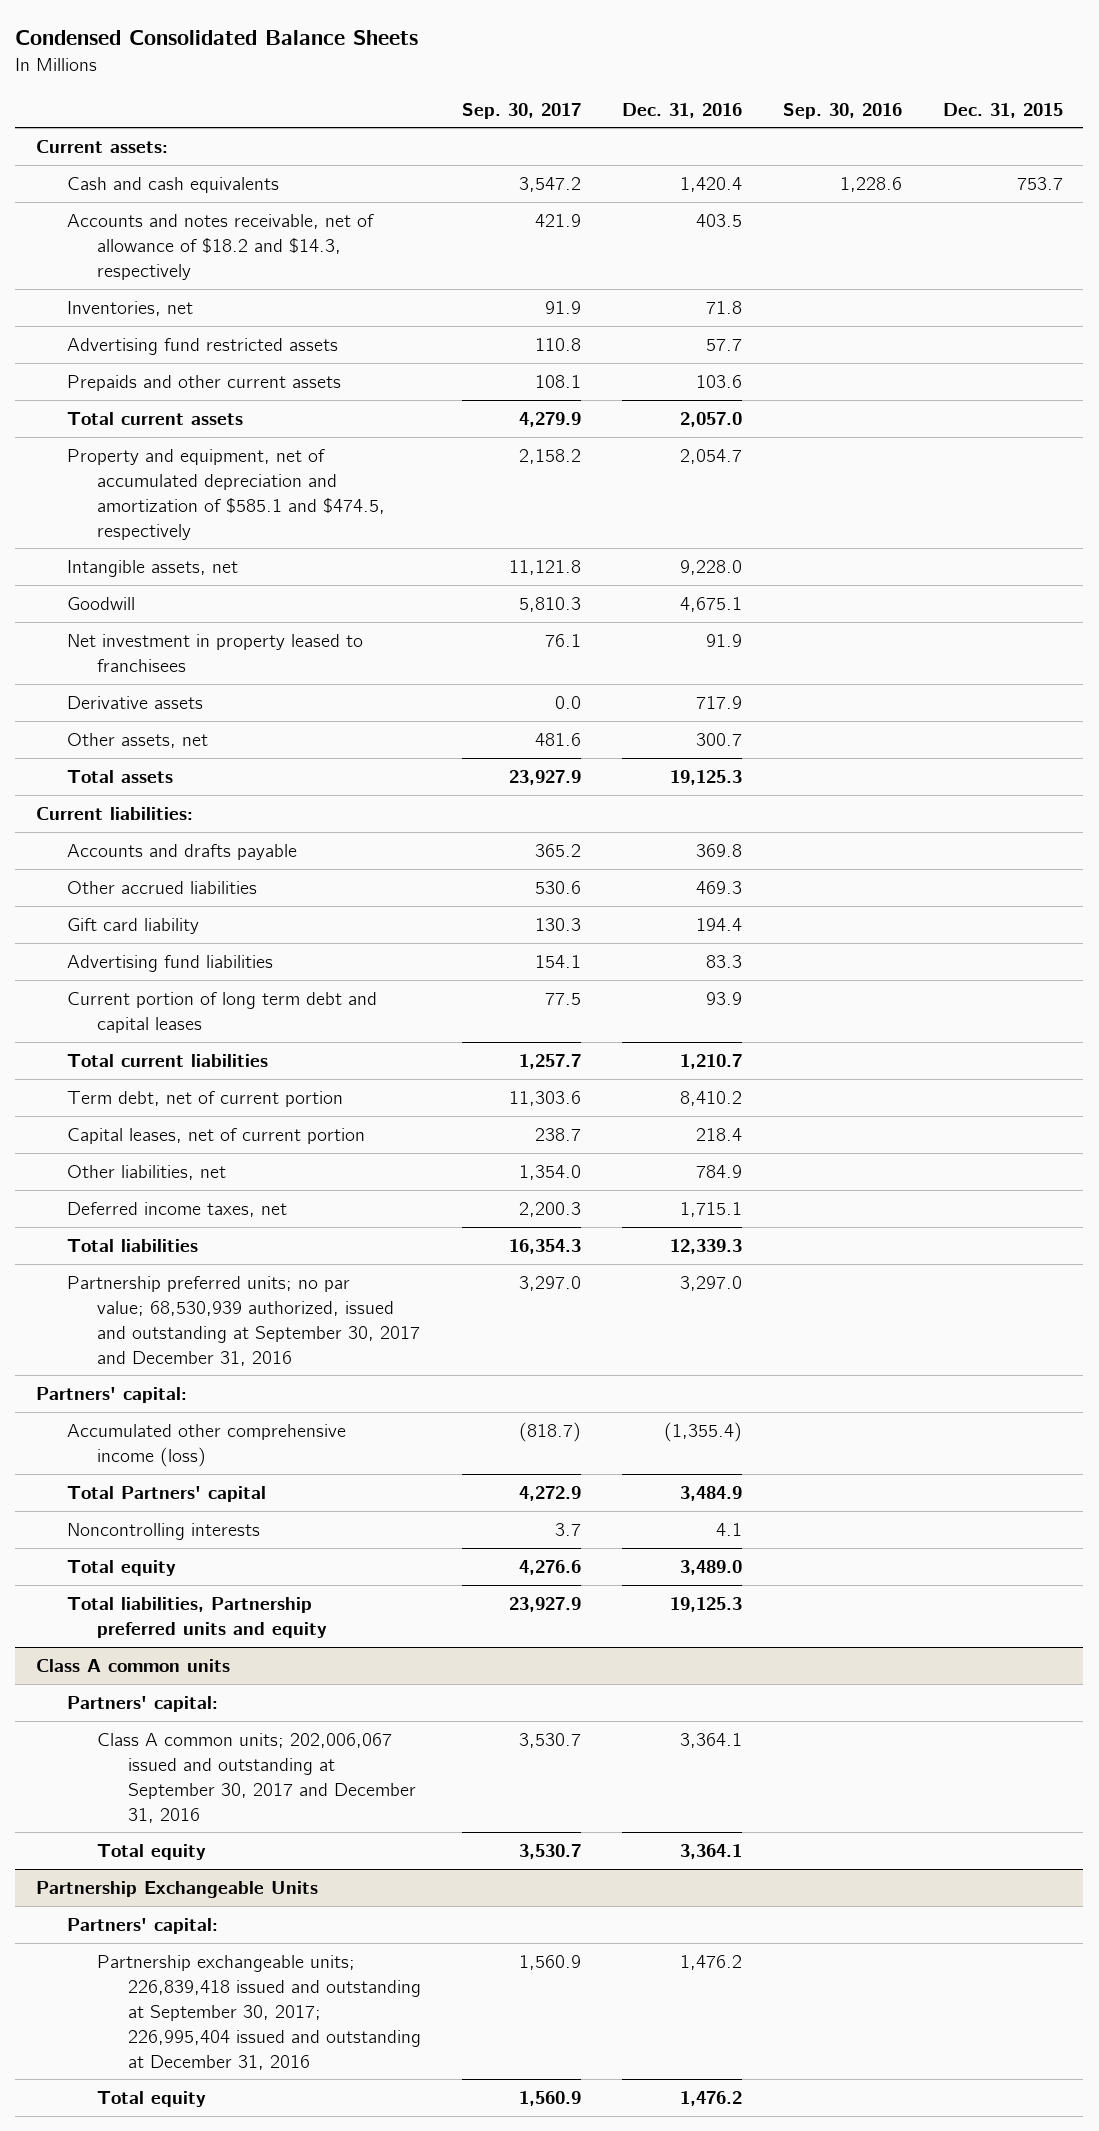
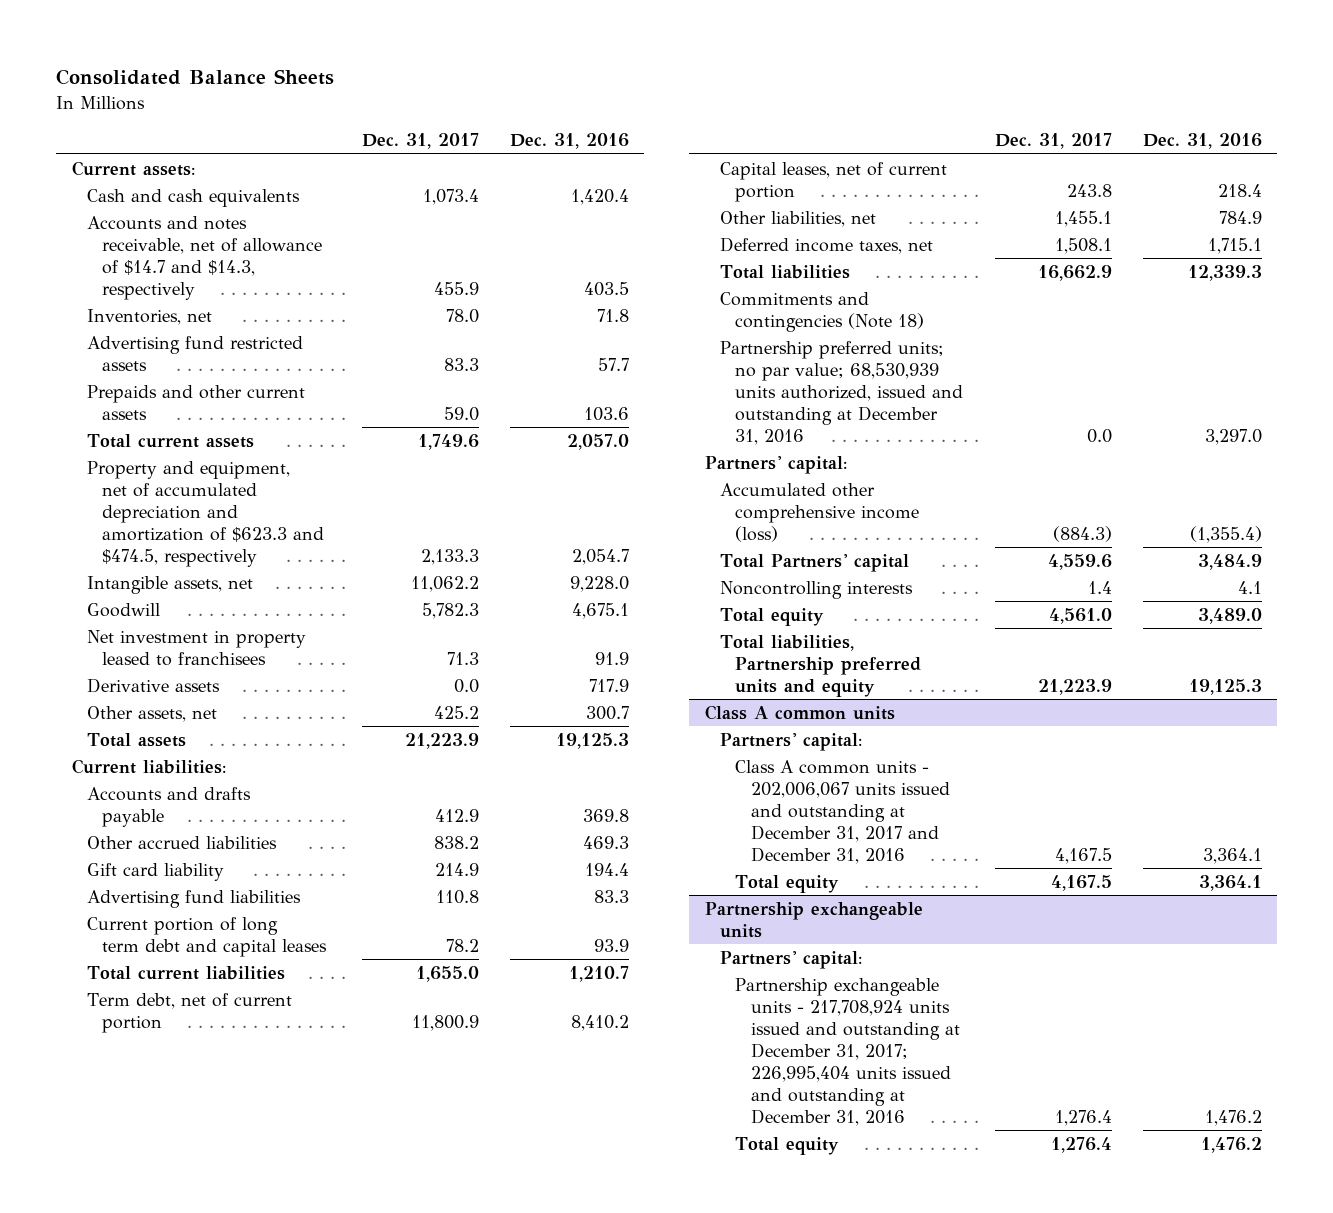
[15,30,419,46] Condensed Consolidated Balance Sheets -> [56,69,335,86] Consolidated Balance Sheets
[462,102,582,119] Sep. 30, 2017 -> none
[782,102,902,119] Sep. 30, 2016 -> none
[942,102,1063,118] Dec. 31, 2015 -> none
none -> [361,133,479,150] Dec. 31, 2017
[66,214,374,280] Accounts and notes receivable, net of allowance of $18.2 and $14.3, respectively -> [87,215,323,300] Accounts and notes receivable, net of allowance of $14.7 and $14.3, respectively
[66,449,386,540] Property and equipment, net of accumulated depreciation and amortization of $585.1 and $474.5, respectively -> [87,460,325,567] Property and equipment, net of accumulated depreciation and amortization of $623.3 and $474.5, respectively
none -> [720,291,925,332] Commitments and contingencies (Note 18)
[66,1276,421,1366] Partnership preferred units; no par value; 68,530,939 authorized, issued and outstanding at September 30, 2017 and December 31, 2016 -> [720,340,964,445] Partnership preferred units; no par value; 68,530,939 units authorized, issued and outstanding at December 31, 2016
[97,1733,417,1823] Class A common units; 202,006,067 issued and outstanding at September 30, 2017 and December 31, 2016 -> [735,759,950,864] Class A common units - 202,006,067 units issued and outstanding at December 31, 2017 and December 31, 2016
[35,1881,318,1899] Partnership Exchangeable Units -> [704,901,923,938] Partnership exchangeable units
[97,1955,422,2070] Partnership exchangeable units; 226,839,418 issued and outstanding at September 30, 2017; 226,995,404 issued and outstanding at December 31, 2016 -> [735,977,960,1126] Partnership exchangeable units - 217,708,924 units issued and outstanding at December 31, 2017; 226,995,404 units issued and outstanding at December 31, 2016

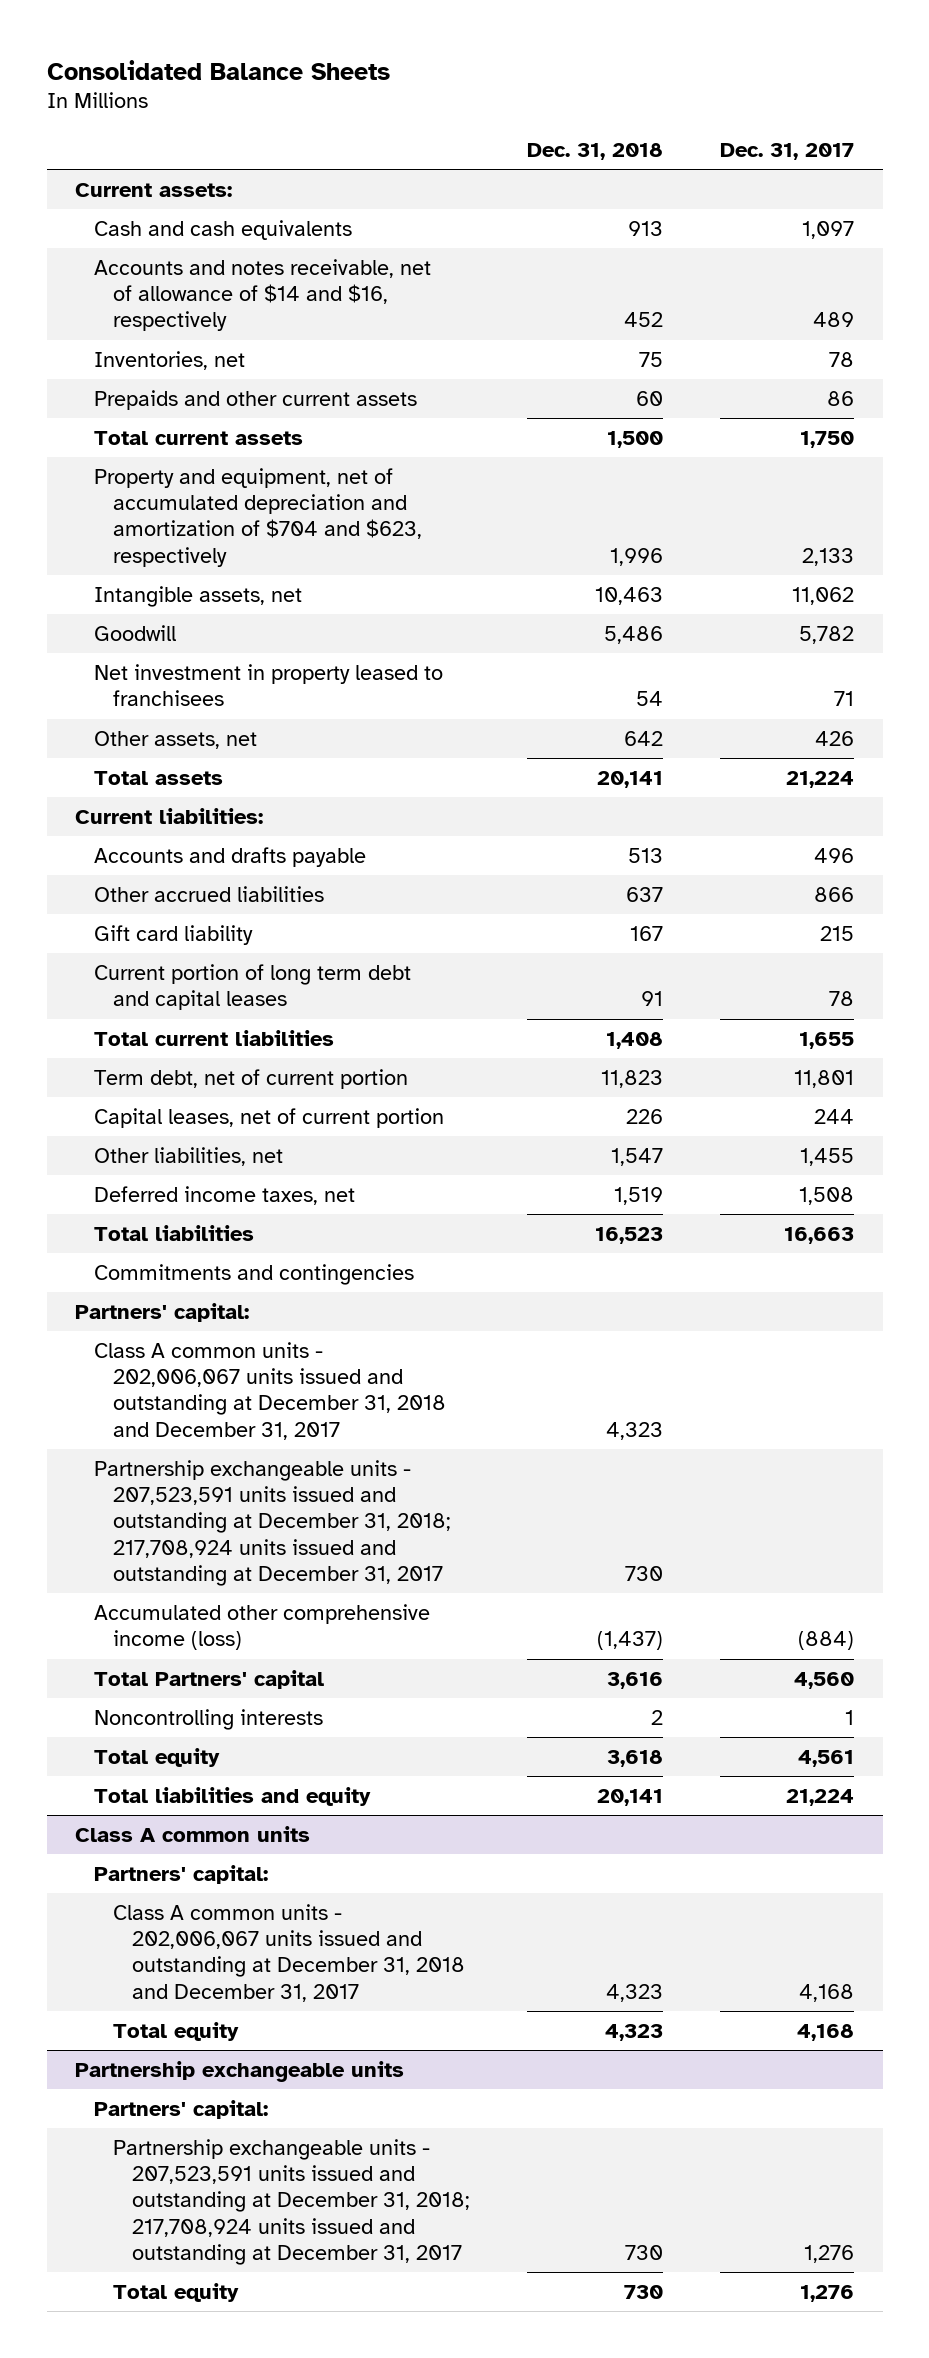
[509,133,629,150] Dec. 31, 2016 -> none
none -> [527,142,664,160] Dec. 31, 2018
[87,335,304,371] Advertising fund restricted assets -> none
[87,677,221,693] Derivative assets -> none
[422,188,479,205] 1,073.4 -> [802,220,855,239] 1,097
[87,215,323,300] Accounts and notes receivable, net of allowance of $14.7 and $14.3, respectively -> [94,258,432,332] Accounts and notes receivable, net of allowance of $14 and $16, respectively
[433,281,479,295] 455.9 -> [813,312,855,328] 489
[445,308,479,323] 78.0 -> [829,351,855,367] 78
[443,406,479,421] 59.0 -> [827,390,855,406] 86
[417,433,479,450] 1,749.6 -> [800,430,855,448] 1,750
[87,460,325,567] Property and equipment, net of accumulated depreciation and amortization of $623.3 and $474.5, respectively -> [94,467,423,567] Property and equipment, net of accumulated depreciation and amortization of $704 and $623, respectively
[420,548,479,565] 2,133.3 -> [802,547,855,566] 2,133
[410,575,479,592] 11,062.2 -> [792,586,855,605] 11,062
[421,602,479,619] 5,782.3 -> [799,625,855,644] 5,782
[446,651,479,665] 71.3 -> [834,691,855,707] 71
[433,705,479,719] 425.2 -> [815,730,855,746] 426
[404,732,479,749] 21,223.9 -> [786,770,855,788] 21,224
[87,889,302,908] Advertising fund liabilities -> none
[720,340,964,445] Partnership preferred units; no par value; 68,530,939 units authorized, issued and outstanding at December 31, 2016 -> none
[434,808,479,822] 412.9 -> [814,847,855,863] 496
[433,835,479,849] 838.2 -> [814,886,855,902] 866
[434,862,479,876] 214.9 -> [820,925,855,941] 215
[445,938,479,952] 78.2 -> [829,991,855,1007] 78
[415,965,479,982] 1,655.0 -> [799,1031,855,1049] 1,655
[411,1014,479,1031] 11,800.9 -> [794,1069,855,1088] 11,801
[1066,183,1112,197] 243.8 -> [814,1108,855,1124] 244
[1054,210,1112,227] 1,455.1 -> [800,1147,855,1166] 1,455
[1054,237,1112,254] 1,508.1 -> [799,1186,855,1205] 1,508
[1037,264,1112,281] 16,662.9 -> [784,1226,855,1244] 16,663
[720,291,925,332] Commitments and contingencies (Note 18) -> [94,1263,415,1285] Commitments and contingencies
none -> [94,1341,447,1440] Class A common units - 202,006,067 units issued and outstanding at December 31, 2018 and December 31, 2017
none -> [94,1459,452,1587] Partnership exchangeable units - 207,523,591 units issued and outstanding at December 31, 2018; 217,708,924 units issued and outstanding at December 31, 2017
[1052,525,1112,542] (884.3) -> [798,1631,855,1651] (884)
[1047,553,1112,570] 4,559.6 -> [794,1671,855,1689] 4,560
[1087,580,1112,594] 1.4 -> [845,1709,855,1725] 1
[1048,607,1112,624] 4,561.0 -> [798,1749,855,1767] 4,561
[720,634,922,697] Total liabilities, Partnership preferred units and equity -> [94,1786,372,1806] Total liabilities and equity
[1037,678,1112,695] 21,223.9 -> [786,1788,855,1806] 21,224
[735,759,950,864] Class A common units - 202,006,067 units issued and outstanding at December 31, 2017 and December 31, 2016 -> [113,1903,466,2002] Class A common units - 202,006,067 units issued and outstanding at December 31, 2018 and December 31, 2017
[1054,847,1112,864] 4,167.5 -> [799,1983,855,2002] 4,168
[1050,874,1112,891] 4,167.5 -> [797,2023,855,2041] 4,168
[735,977,960,1126] Partnership exchangeable units - 217,708,924 units issued and outstanding at December 31, 2017; 226,995,404 units issued and outstanding at December 31, 2016 -> [113,2138,471,2266] Partnership exchangeable units - 207,523,591 units issued and outstanding at December 31, 2018; 217,708,924 units issued and outstanding at December 31, 2017
[1054,1109,1112,1126] 1,276.4 -> [804,2245,855,2264] 1,276
[1050,1136,1112,1153] 1,276.4 -> [800,2284,855,2302] 1,276

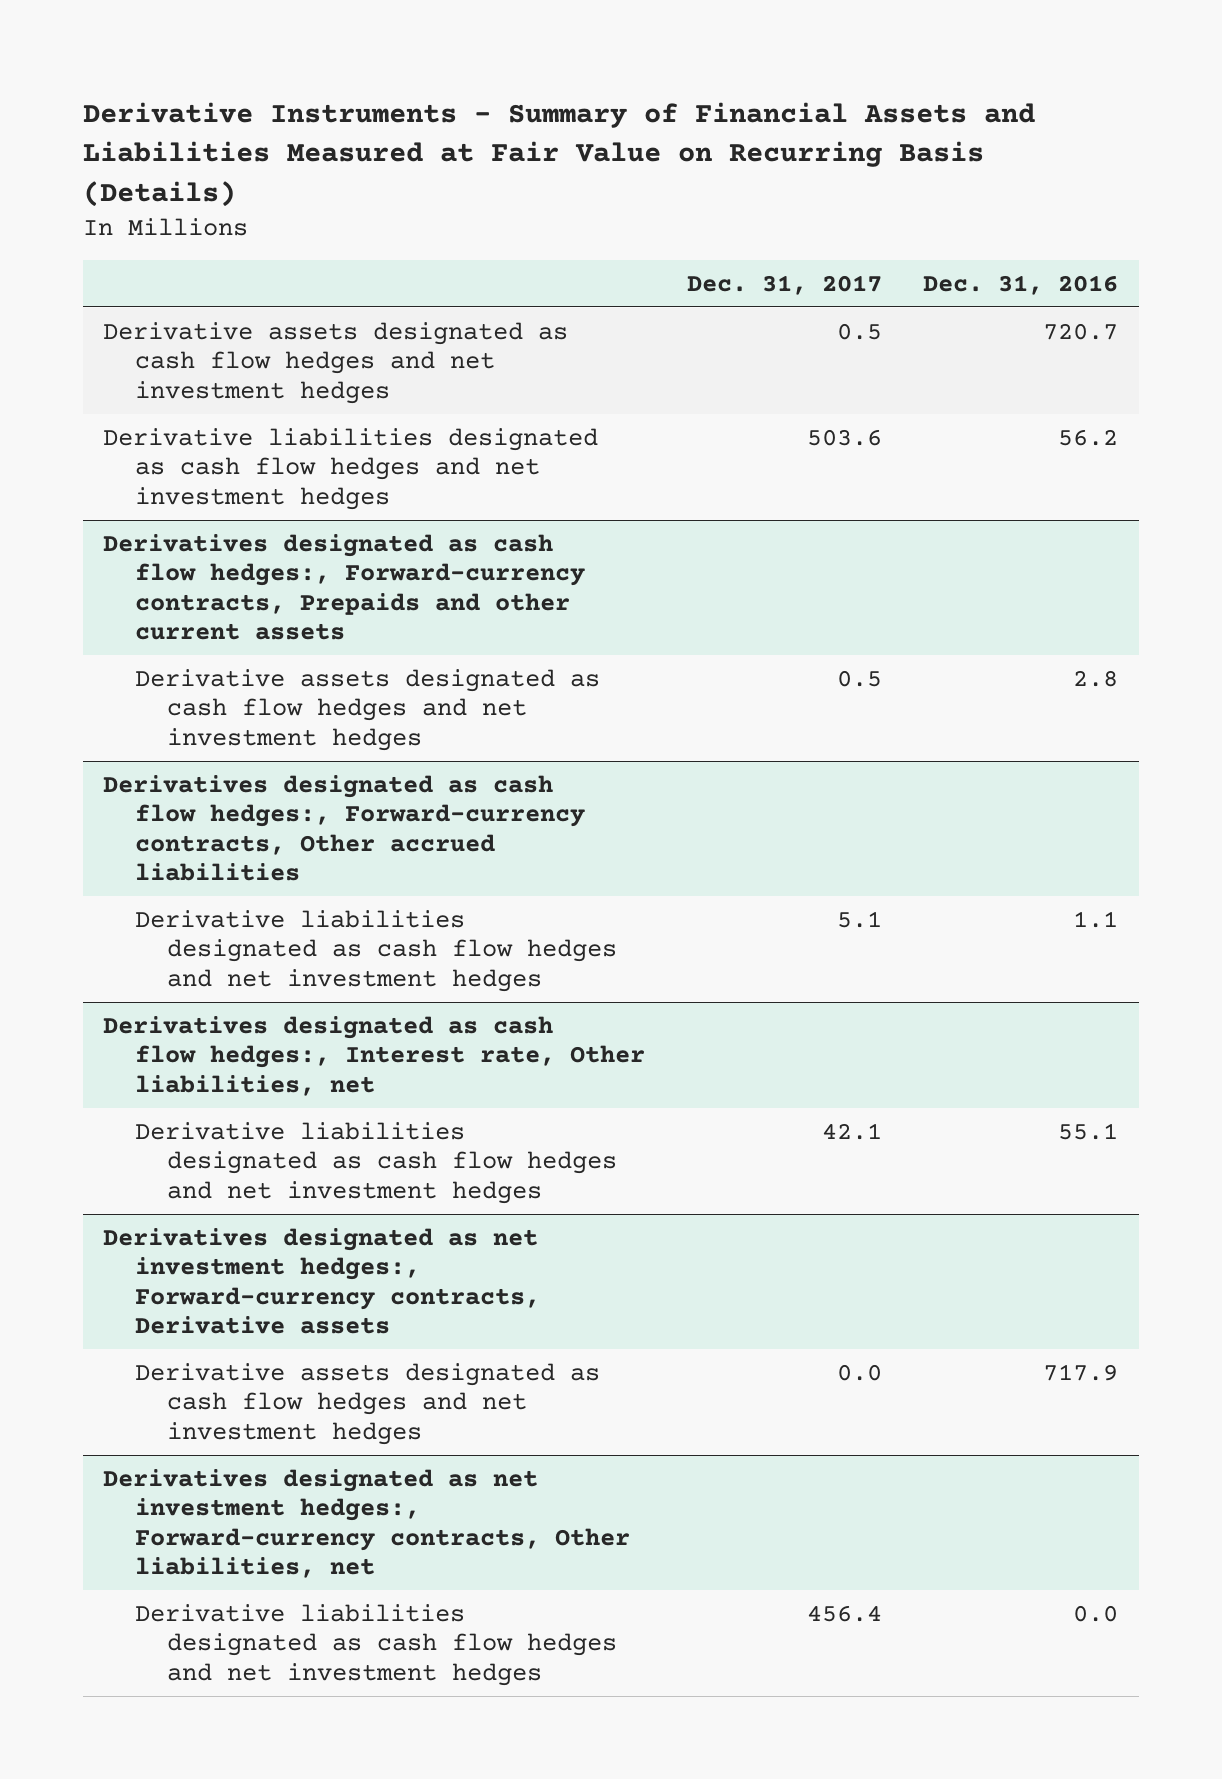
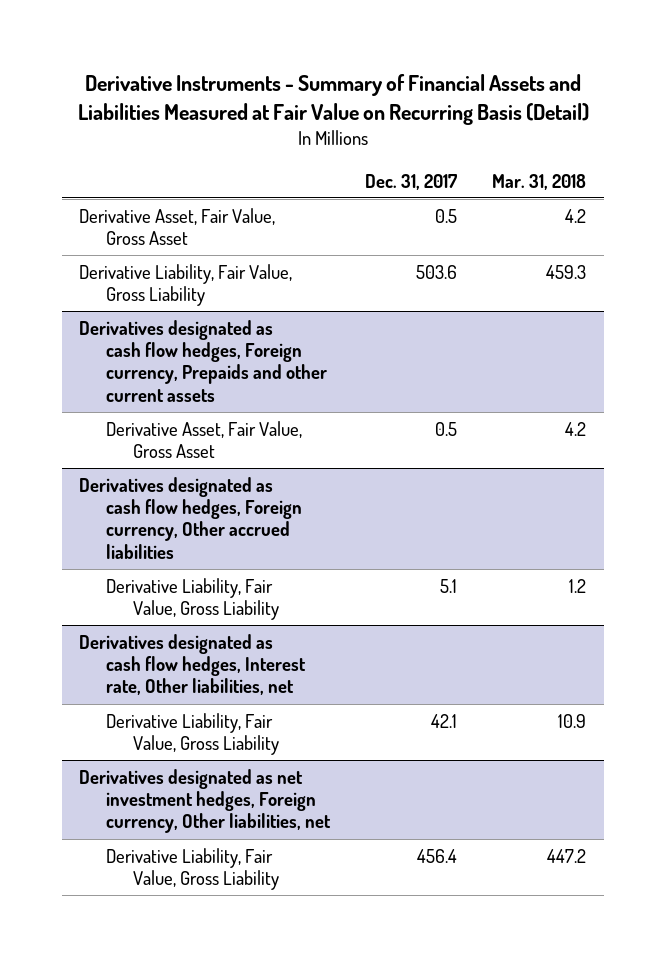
[82,101,1035,207] Derivative Instruments - Summary of Financial Assets and Liabilities Measured at Fair Value on Recurring Basis (Details) -> [77,73,589,125] Derivative Instruments - Summary of Financial Assets and Liabilities Measured at Fair Value on Recurring Basis (Detail)
[923,274,1119,295] Dec. 31, 2016 -> none
none -> [492,173,587,190] Mar. 31, 2018
[103,1227,541,1334] Derivatives designated as net investment hedges:, Forward-currency contracts, Derivative assets -> none
[135,1362,601,1445] Derivative assets designated as cash flow hedges and net investment hedges -> none
[103,321,569,404] Derivative assets designated as cash flow hedges and net investment hedges -> [79,207,276,246] Derivative Asset, Fair Value, Gross Asset
[103,427,599,510] Derivative liabilities designated as cash flow hedges and net investment hedges -> [79,263,293,307] Derivative Liability, Fair Value, Gross Liability
[103,533,586,640] Derivatives designated as cash flow hedges:, Forward-currency contracts, Prepaids and other current assets -> [79,319,328,402] Derivatives designated as cash flow hedges, Foreign currency, Prepaids and other current assets
[135,668,601,751] Derivative assets designated as cash flow hedges and net investment hedges -> [106,420,303,459] Derivative Asset, Fair Value, Gross Asset
[103,774,586,881] Derivatives designated as cash flow hedges:, Forward-currency contracts, Other accrued liabilities -> [79,476,303,559] Derivatives designated as cash flow hedges, Foreign currency, Other accrued liabilities
[135,909,618,992] Derivative liabilities designated as cash flow hedges and net investment hedges -> [106,577,280,621] Derivative Liability, Fair Value, Gross Liability
[103,1015,646,1096] Derivatives designated as cash flow hedges:, Interest rate, Other liabilities, net -> [79,633,307,696] Derivatives designated as cash flow hedges, Interest rate, Other liabilities, net
[135,1121,618,1204] Derivative liabilities designated as cash flow hedges and net investment hedges -> [106,712,280,756] Derivative Liability, Fair Value, Gross Liability
[103,1468,631,1578] Derivatives designated as net investment hedges:, Forward-currency contracts, Other liabilities, net -> [79,768,332,834] Derivatives designated as net investment hedges, Foreign currency, Other liabilities, net
[135,1603,618,1686] Derivative liabilities designated as cash flow hedges and net investment hedges -> [106,847,280,891] Derivative Liability, Fair Value, Gross Liability

